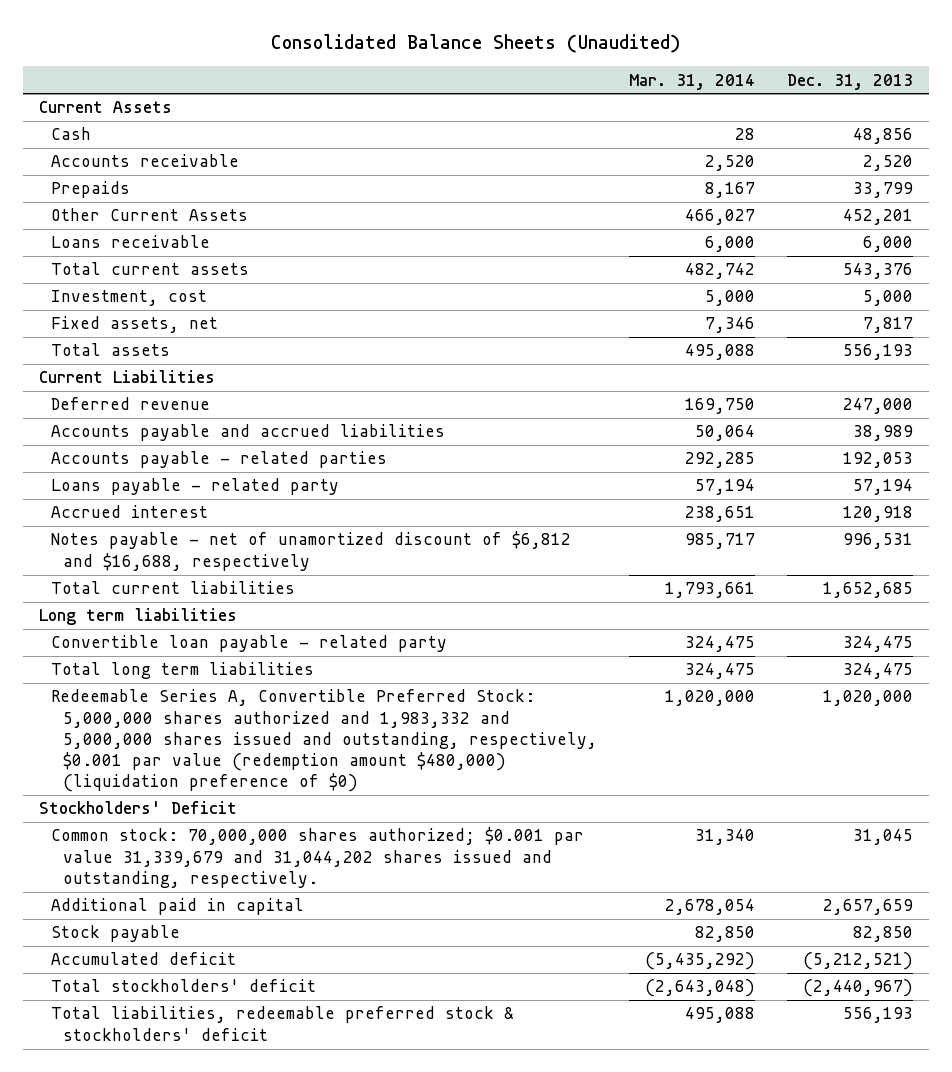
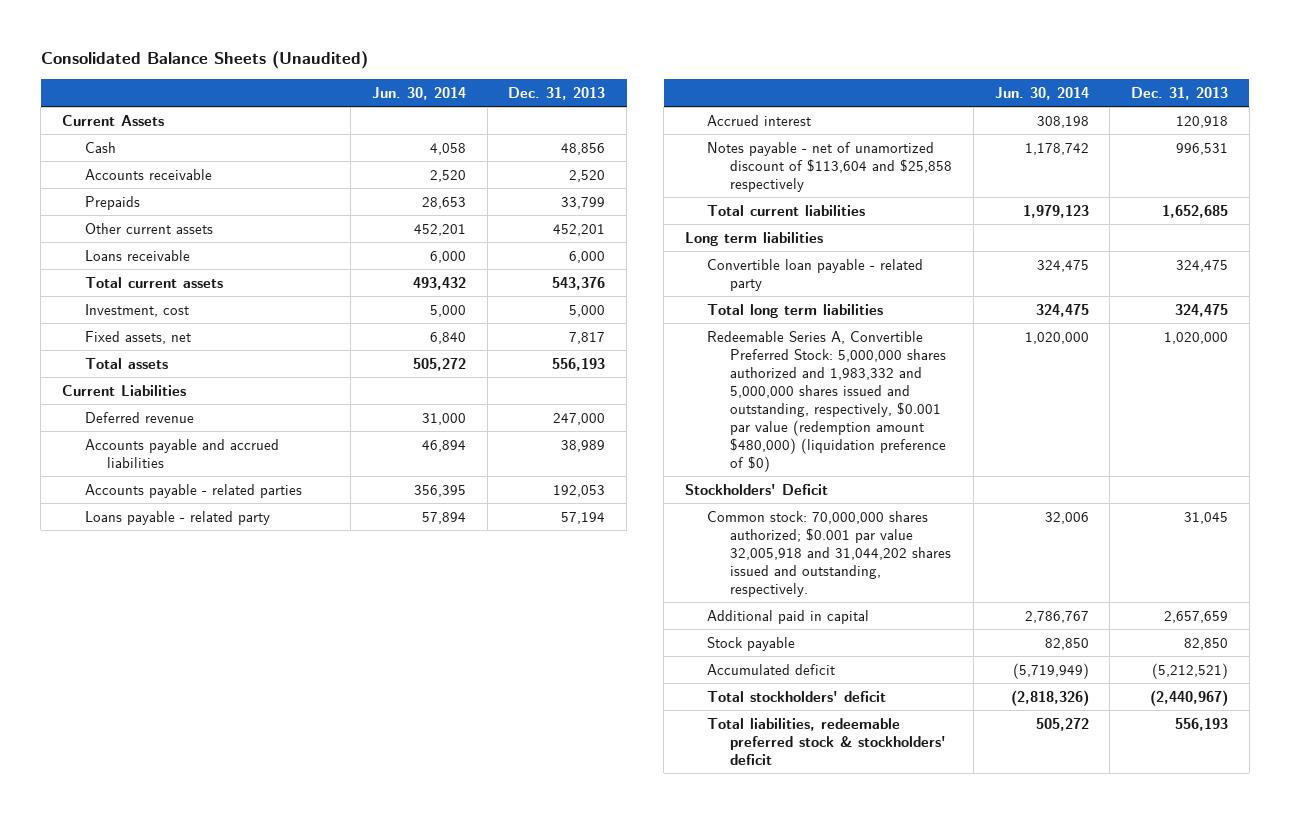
[628,73,755,90] Mar. 31, 2014 -> none
none -> [371,86,466,100] Jun. 30, 2014
[51,208,249,222] Other Current Assets -> [84,222,213,234] Other current assets
[51,531,572,571] Notes payable - net of unamortized discount of $6,812 and $16,688, respectively -> [707,141,952,192] Notes payable - net of unamortized discount of $113,604 and $25,858 respectively
[51,827,585,888] Common stock: 70,000,000 shares authorized; $0.001 par value 31,339,679 and 31,044,202 shares issued and outstanding, respectively. -> [707,510,951,597] Common stock: 70,000,000 shares authorized; $0.001 par value 32,005,918 and 31,044,202 shares issued and outstanding, respectively.

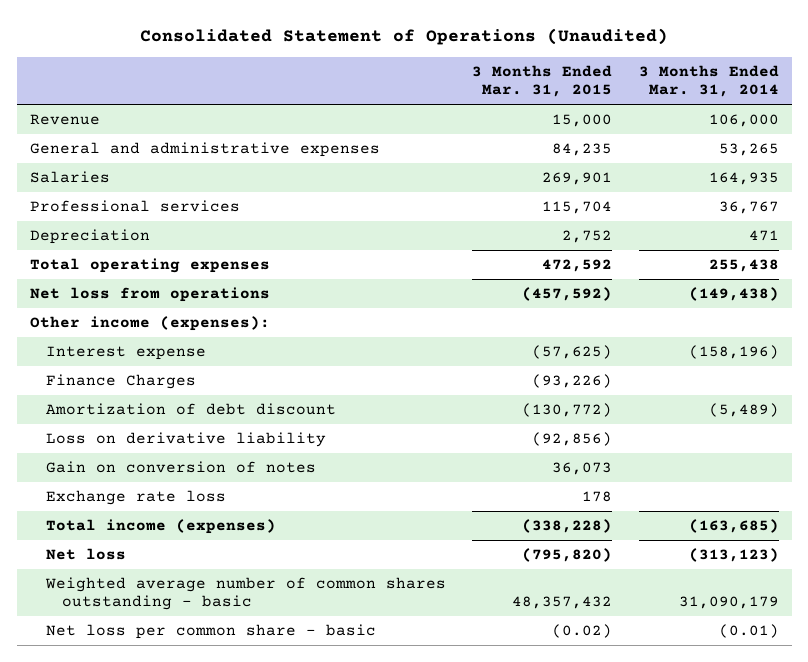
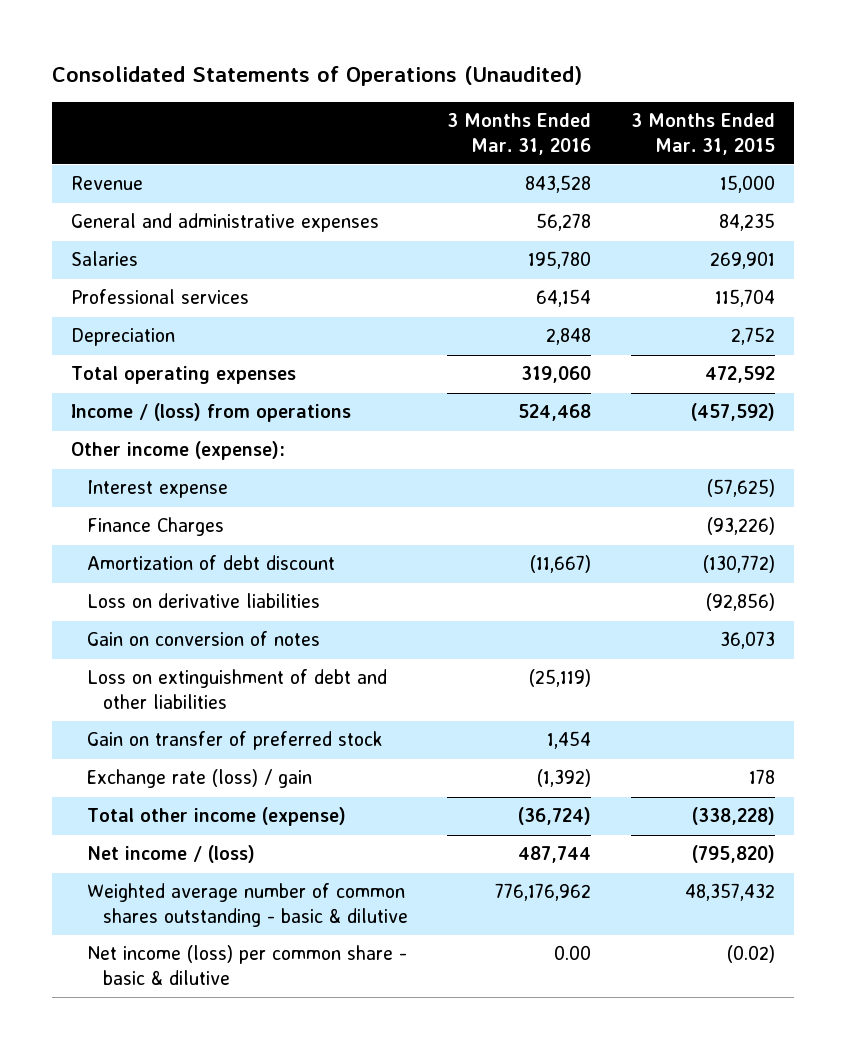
[140,28,669,46] Consolidated Statement of Operations (Unaudited) -> [51,66,582,87] Consolidated Statements of Operations (Unaudited)
[638,65,779,98] 3 Months Ended Mar. 31, 2014 -> none
none -> [447,113,592,155] 3 Months Ended Mar. 31, 2016
[29,286,270,302] Net loss from operations -> [71,403,352,423] Income / (loss) from operations
[29,315,270,331] Other income (expenses): -> [71,441,286,461] Other income (expense):
[46,431,327,447] Loss on derivative liability -> [87,593,321,609] Loss on derivative liabilities
none -> [87,669,388,709] Loss on extinguishment of debt and other liabilities
none -> [87,731,384,751] Gain on transfer of preferred stock
[46,489,227,505] Exchange rate loss -> [87,769,313,789] Exchange rate (loss) / gain
[46,518,277,534] Total income (expenses) -> [87,807,347,827] Total other income (expense)
[46,547,127,560] Net loss -> [87,845,256,864] Net income / (loss)
[45,576,447,611] Weighted average number of common shares outstanding - basic -> [87,883,408,927] Weighted average number of common shares outstanding - basic & dilutive
[46,623,377,639] Net loss per common share - basic -> [87,945,408,985] Net income (loss) per common share - basic & dilutive

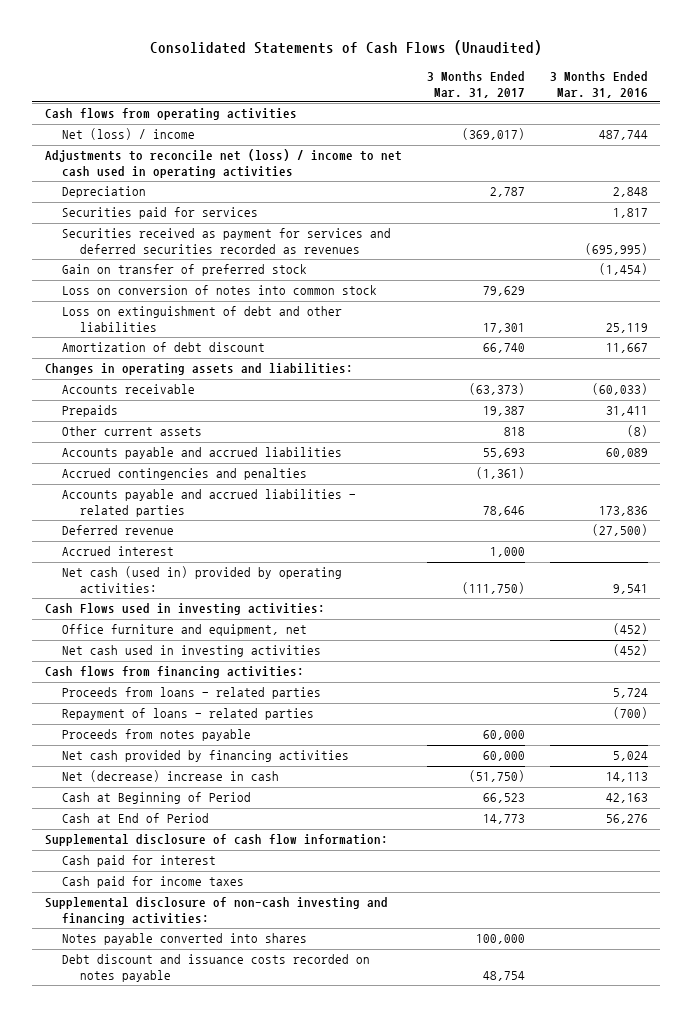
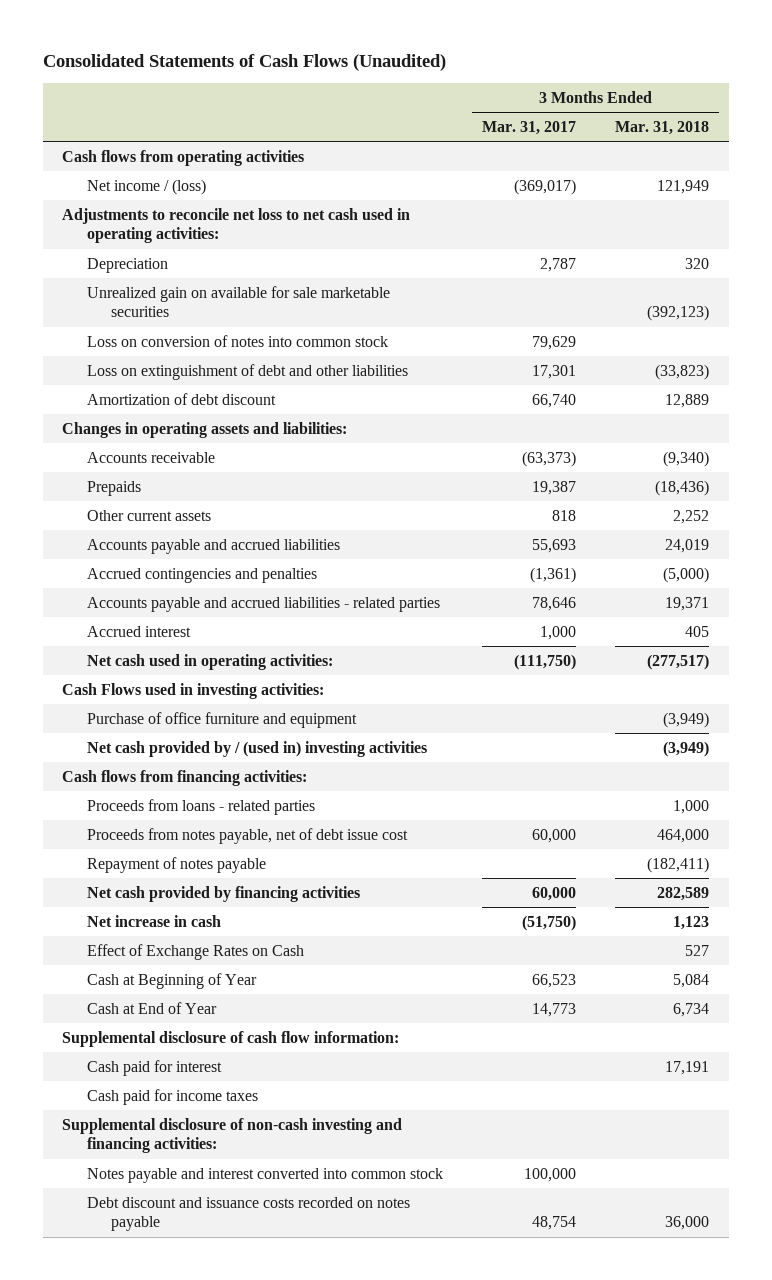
[549,71,648,98] 3 Months Ended Mar. 31, 2016 -> none
none -> [615,120,710,135] Mar. 31, 2018
[62,128,196,141] Net (loss) / income -> [86,178,206,195] Net income / (loss)
[44,149,402,179] Adjustments to reconcile net (loss) / income to net cash used in operating activities -> [62,207,411,244] Adjustments to reconcile net loss to net cash used in operating activities:
[62,207,259,220] Securities paid for services -> none
[62,228,392,255] Securities received as payment for services and deferred securities recorded as revenues -> none
[62,264,308,277] Gain on transfer of preferred stock -> none
none -> [86,285,390,318] Unrealized gain on available for sale marketable securities
[62,525,175,536] Deferred revenue -> none
[62,566,343,594] Net cash (used in) provided by operating activities: -> [86,653,333,670] Net cash used in operating activities:
[62,624,308,637] Office furniture and equipment, net -> [86,711,357,728] Purchase of office furniture and equipment
[62,645,322,658] Net cash used in investing activities -> [86,740,427,757] Net cash provided by / (used in) investing activities
[62,708,315,721] Repayment of loans - related parties -> none
[62,729,252,742] Proceeds from notes payable -> [86,827,408,844] Proceeds from notes payable, net of debt issue cost
none -> [86,856,266,873] Repayment of notes payable
[62,770,280,783] Net (decrease) increase in cash -> [86,914,221,927] Net increase in cash
none -> [86,943,304,960] Effect of Exchange Rates on Cash
[62,792,252,805] Cash at Beginning of Period -> [86,972,257,989] Cash at Beginning of Year
[62,813,210,824] Cash at End of Period -> [86,1001,217,1014] Cash at End of Year
[62,933,308,946] Notes payable converted into shares -> none
none -> [86,1167,443,1183] Notes payable and interest converted into common stock

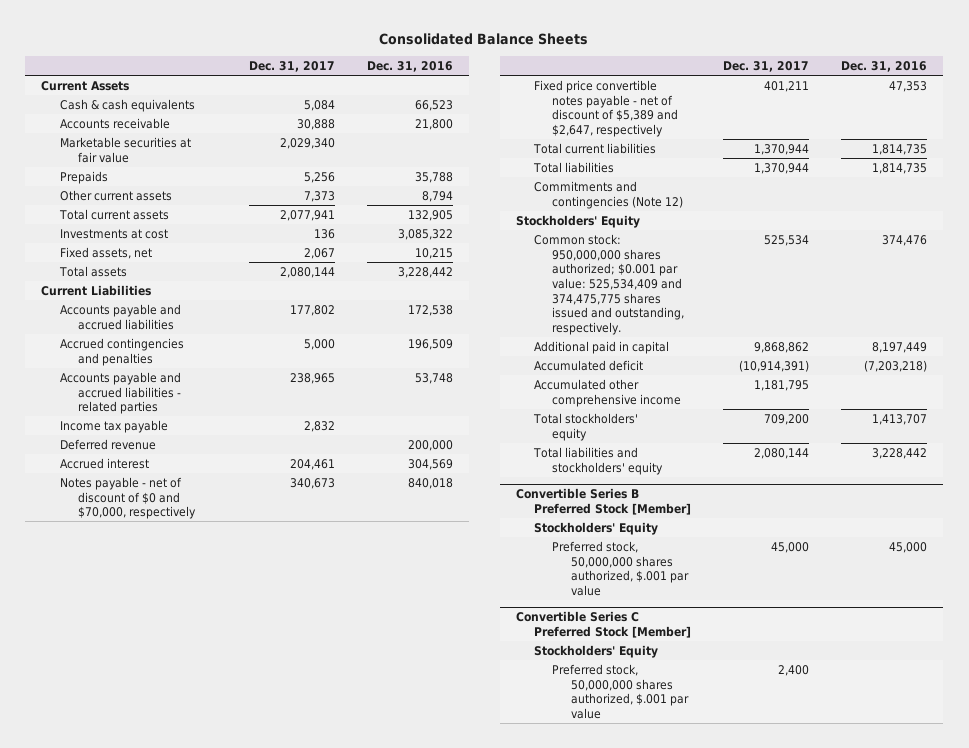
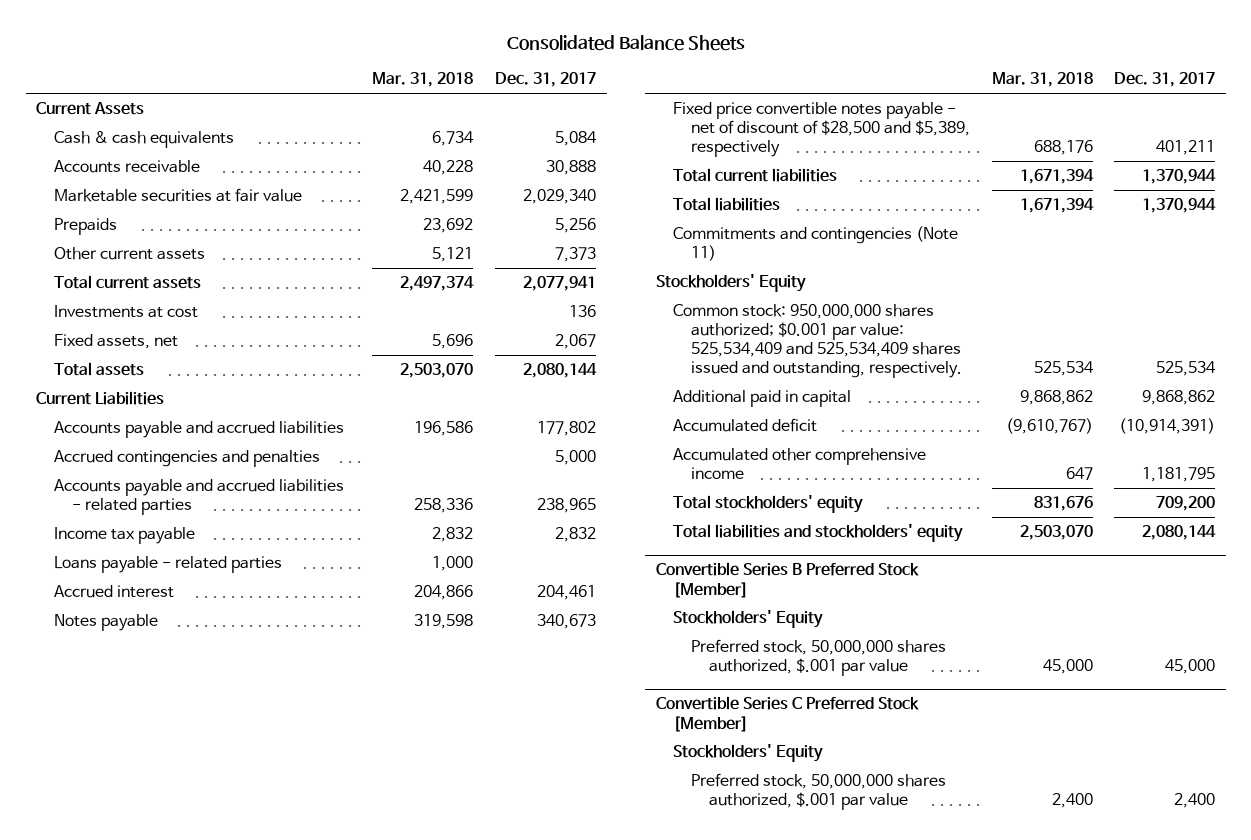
[366,61,453,73] Dec. 31, 2016 -> none
none -> [372,72,474,88] Mar. 31, 2018
[59,438,156,450] Deferred revenue -> none
none -> [54,555,283,573] Loans payable - related parties
[59,476,196,520] Notes payable - net of discount of $0 and $70,000, respectively -> [54,613,159,631] Notes payable
[533,79,679,137] Fixed price convertible notes payable - net of discount of $5,389 and $2,647, respectively -> [673,101,971,158] Fixed price convertible notes payable - net of discount of $28,500 and $5,389, respectively
[533,180,684,209] Commitments and contingencies (Note 12) -> [673,225,959,262] Commitments and contingencies (Note 11)
[533,233,685,335] Common stock: 950,000,000 shares authorized; $0.001 par value: 525,534,409 and 374,475,775 shares issued and outstanding, respectively. -> [673,303,963,379] Common stock: 950,000,000 shares authorized; $0.001 par value: 525,534,409 and 525,534,409 shares issued and outstanding, respectively.

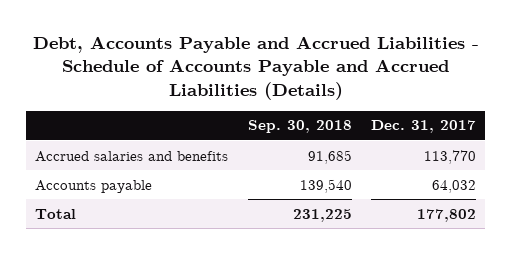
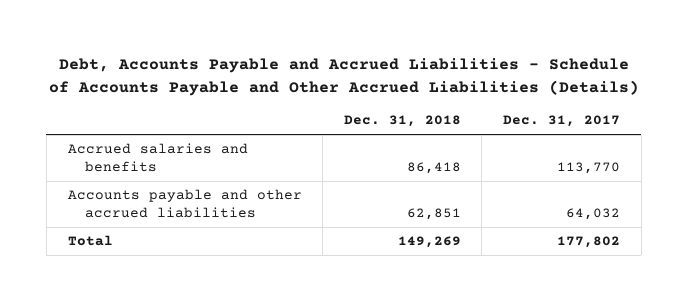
[32,36,479,100] Debt, Accounts Payable and Accrued Liabilities - Schedule of Accounts Payable and Accrued Liabilities (Details) -> [48,57,639,96] Debt, Accounts Payable and Accrued Liabilities - Schedule of Accounts Payable and Other Accrued Liabilities (Details)
[247,120,352,134] Sep. 30, 2018 -> none
none -> [343,115,461,128] Dec. 31, 2018
[35,179,153,193] Accounts payable -> [67,189,302,219] Accounts payable and other accrued liabilities

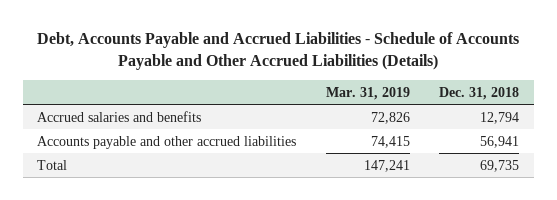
[503,115,621,128] Dec. 31, 2017 -> none
none -> [325,86,410,100] Mar. 31, 2019
[406,162,461,175] 86,418 -> [480,111,520,124] 12,794
[406,208,461,221] 62,851 -> [480,135,520,148] 56,941
[397,236,461,249] 149,269 -> [480,159,520,172] 69,735

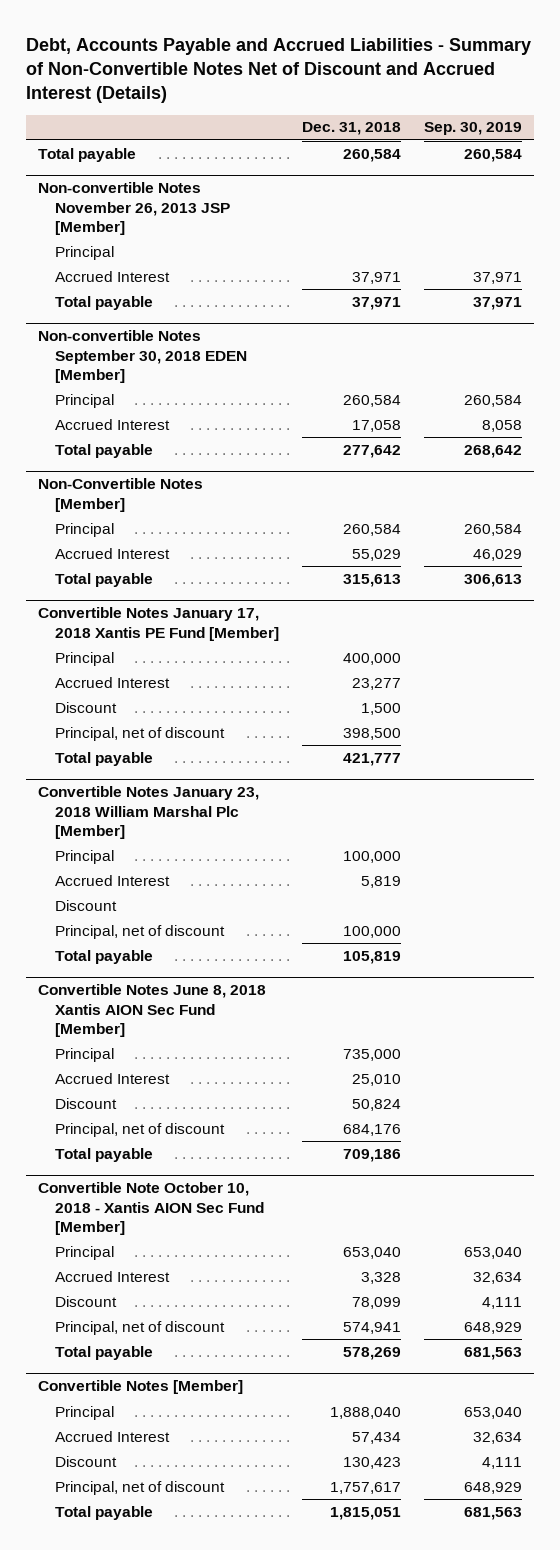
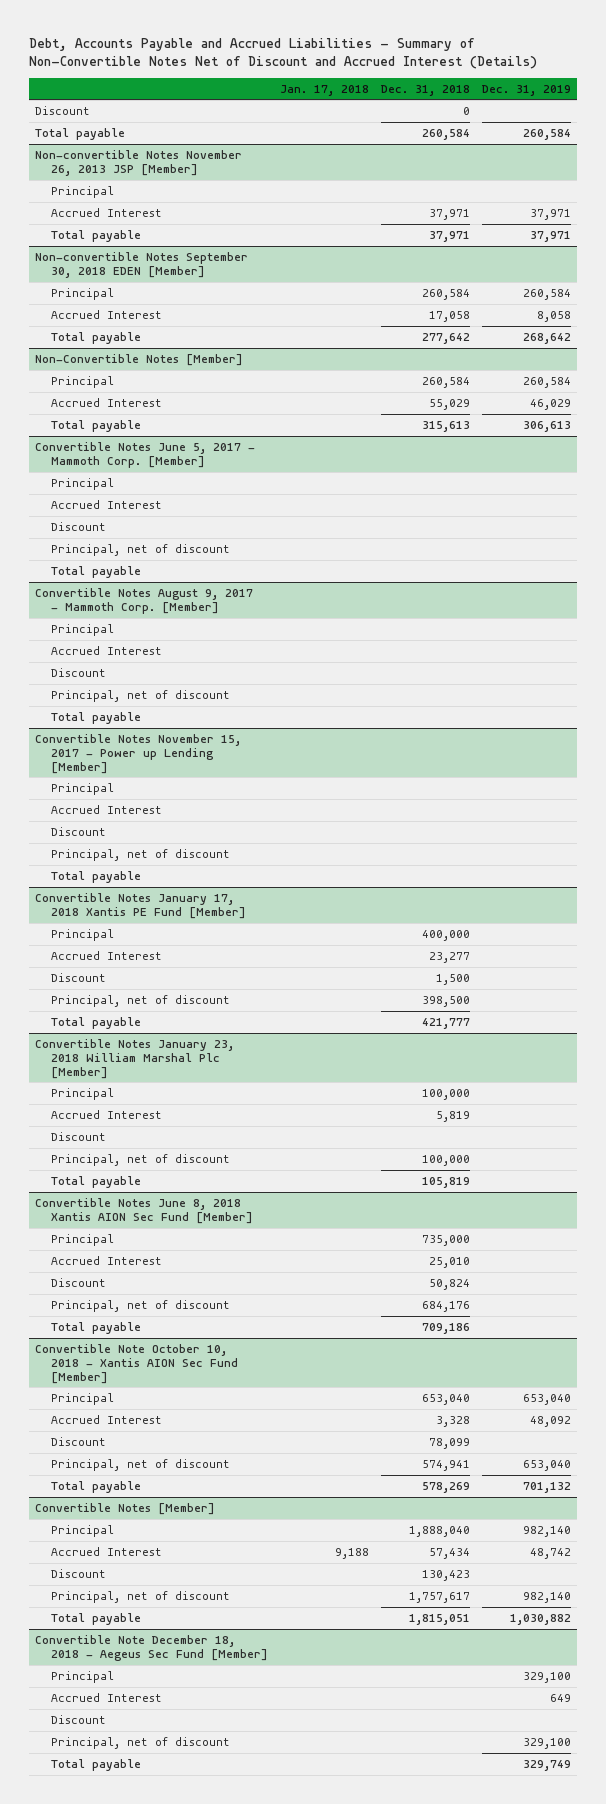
[424,122,523,136] Sep. 30, 2019 -> none
none -> [279,84,369,96] Jan. 17, 2018
none -> [481,84,571,96] Dec. 31, 2019
none -> [35,105,91,115] Discount
none -> [35,441,256,468] Convertible Notes June 5, 2017 - Mammoth Corp. [Member]
none -> [50,477,114,490] Principal
none -> [50,499,162,509] Accrued Interest
none -> [50,521,106,531] Discount
none -> [50,543,230,556] Principal, net of discount
none -> [50,565,141,578] Total payable
none -> [35,587,254,614] Convertible Notes August 9, 2017 - Mammoth Corp. [Member]
none -> [50,623,114,636] Principal
none -> [50,645,162,655] Accrued Interest
none -> [50,667,106,677] Discount
none -> [50,689,230,702] Principal, net of discount
none -> [50,711,141,724] Total payable
none -> [35,733,242,774] Convertible Notes November 15, 2017 - Power up Lending [Member]
none -> [50,782,114,795] Principal
none -> [50,804,162,814] Accrued Interest
none -> [50,826,106,836] Discount
none -> [50,848,230,861] Principal, net of discount
none -> [50,870,141,883] Total payable
none -> [35,1634,268,1661] Convertible Note December 18, 2018 - Aegeus Sec Fund [Member]
none -> [50,1670,114,1683] Principal
none -> [50,1692,162,1702] Accrued Interest
none -> [50,1714,106,1724] Discount
none -> [50,1736,230,1749] Principal, net of discount
none -> [50,1758,141,1771] Total payable

